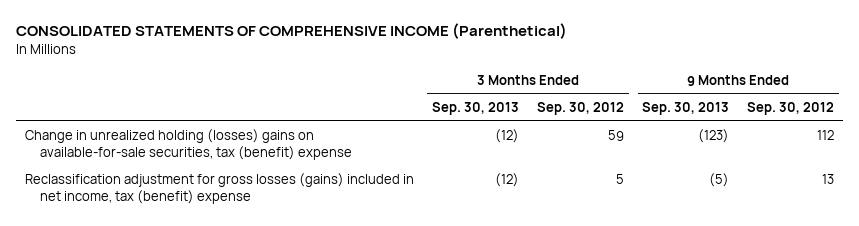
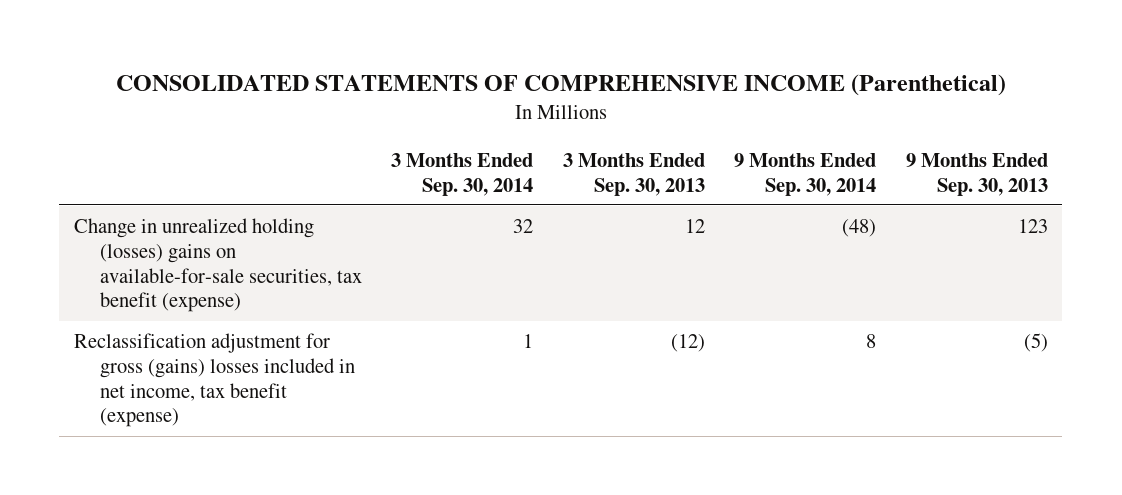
[537,102,625,116] Sep. 30, 2012 -> none
[747,102,835,116] Sep. 30, 2012 -> none
none -> [391,152,534,196] 3 Months Ended Sep. 30, 2014
none -> [734,152,877,196] 9 Months Ended Sep. 30, 2014
[24,129,352,161] Change in unrealized holding (losses) gains on available-for-sale securities, tax (benefit) expense -> [74,217,362,313] Change in unrealized holding (losses) gains on available-for-sale securities, tax benefit (expense)
[494,129,519,144] (12) -> [684,218,705,233] 12
[698,129,730,144] (123) -> [1017,218,1048,233] 123
[24,173,414,205] Reclassification adjustment for gross losses (gains) included in net income, tax (benefit) expense -> [74,332,355,428] Reclassification adjustment for gross (gains) losses included in net income, tax benefit (expense)

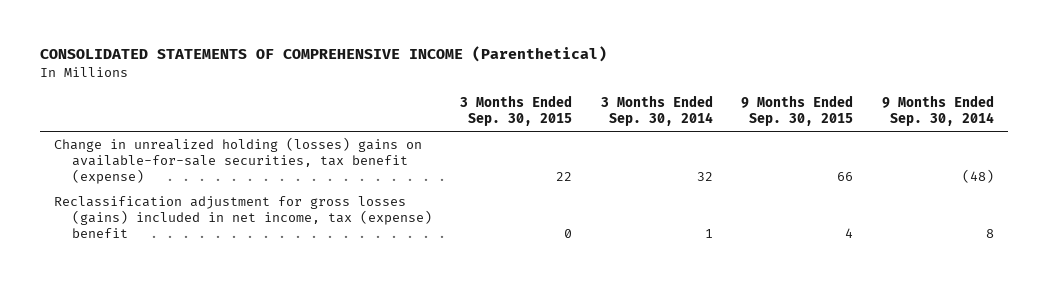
[562,152,705,196] 3 Months Ended Sep. 30, 2013 -> none
[905,152,1048,196] 9 Months Ended Sep. 30, 2013 -> none
none -> [460,94,573,126] 3 Months Ended Sep. 30, 2015
none -> [741,94,854,126] 9 Months Ended Sep. 30, 2015
[74,332,355,428] Reclassification adjustment for gross (gains) losses included in net income, tax benefit (expense) -> [53,196,432,238] Reclassification adjustment for gross losses (gains) included in net income, tax (expense) benefit

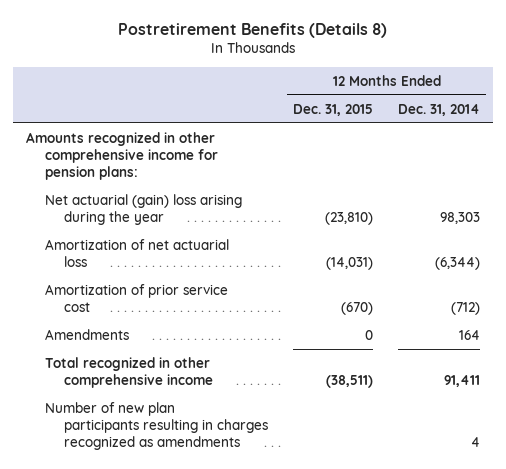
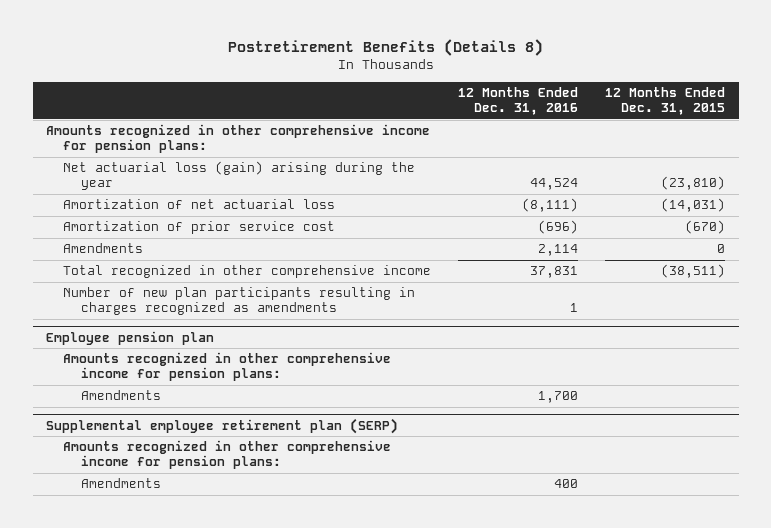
[398,103,481,116] Dec. 31, 2014 -> none
none -> [458,87,579,116] 12 Months Ended Dec. 31, 2016
[45,193,243,226] Net actuarial (gain) loss arising during the year -> [63,161,416,191] Net actuarial loss (gain) arising during the year
none -> [46,330,215,345] Employee pension plan
none -> [63,352,392,382] Amounts recognized in other comprehensive income for pension plans:
none -> [80,390,161,401] Amendments
none -> [46,417,399,434] Supplemental employee retirement plan (SERP)
none -> [63,440,392,470] Amounts recognized in other comprehensive income for pension plans:
none -> [80,478,161,489] Amendments

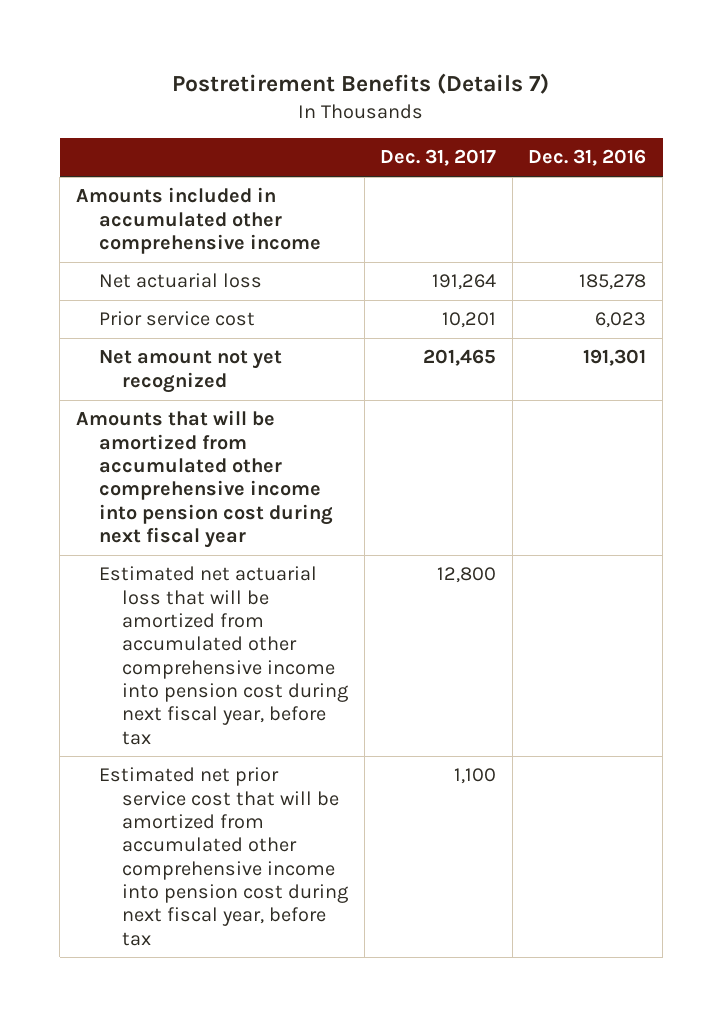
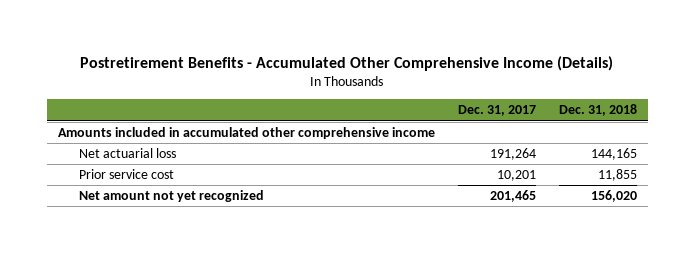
[172,72,550,94] Postretirement Benefits (Details 7) -> [80,55,614,71] Postretirement Benefits - Accumulated Other Comprehensive Income (Details)
[528,149,647,167] Dec. 31, 2016 -> none
none -> [558,104,637,117] Dec. 31, 2018
[75,410,333,548] Amounts that will be amortized from accumulated other comprehensive income into pension cost during next fiscal year -> none
[98,566,348,745] Estimated net actuarial loss that will be amortized from accumulated other comprehensive income into pension cost during next fiscal year, before tax -> none
[98,767,348,946] Estimated net prior service cost that will be amortized from accumulated other comprehensive income into pension cost during next fiscal year, before tax -> none

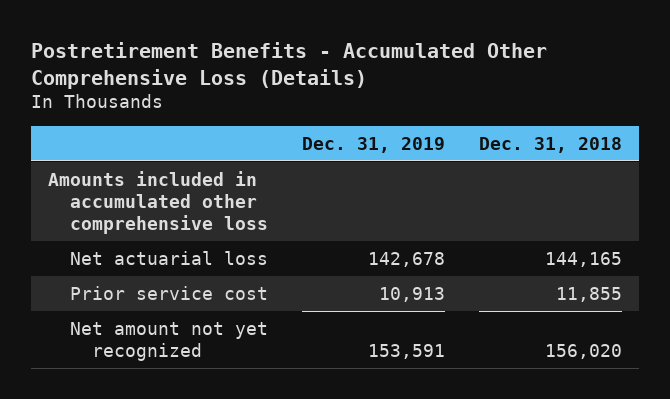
[80,55,614,71] Postretirement Benefits - Accumulated Other Comprehensive Income (Details) -> [31,42,548,89] Postretirement Benefits - Accumulated Other Comprehensive Loss (Details)
[457,105,536,117] Dec. 31, 2017 -> none
none -> [301,136,445,153] Dec. 31, 2019
[58,127,436,140] Amounts included in accumulated other comprehensive income -> [48,171,269,234] Amounts included in accumulated other comprehensive loss

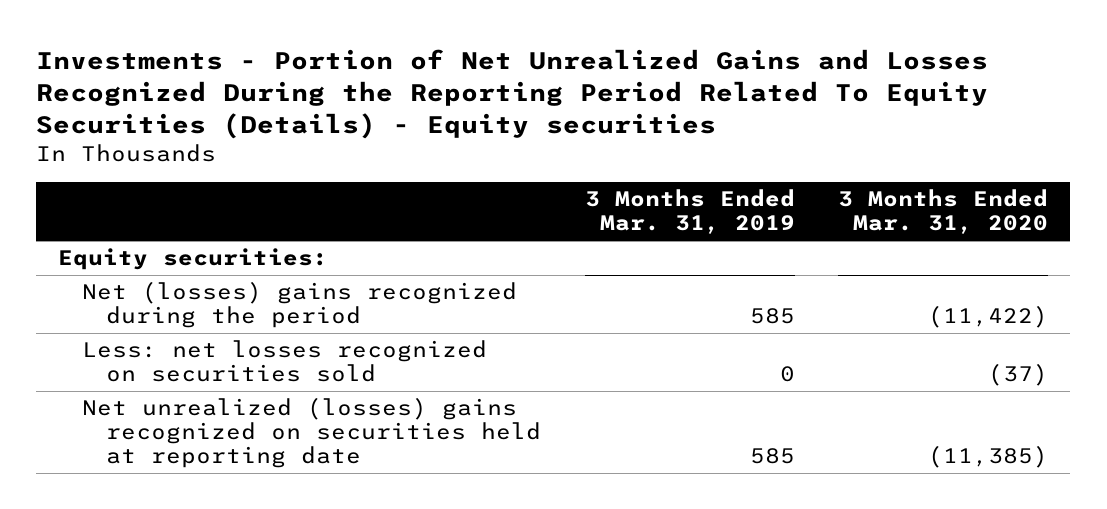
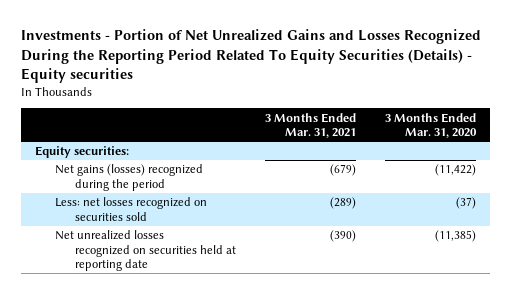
[584,189,795,235] 3 Months Ended Mar. 31, 2019 -> none
none -> [264,112,356,139] 3 Months Ended Mar. 31, 2021
[82,281,518,329] Net (losses) gains recognized during the period -> [55,164,204,191] Net gains (losses) recognized during the period
[82,397,541,469] Net unrealized (losses) gains recognized on securities held at reporting date -> [55,230,236,272] Net unrealized losses recognized on securities held at reporting date

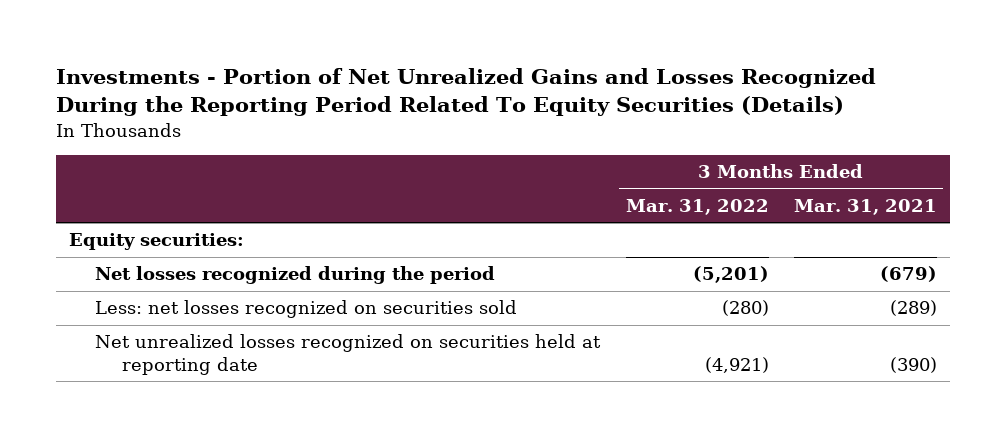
[20,29,481,84] Investments - Portion of Net Unrealized Gains and Losses Recognized During the Reporting Period Related To Equity Securities (Details) - Equity securities -> [56,68,877,117] Investments - Portion of Net Unrealized Gains and Losses Recognized During the Reporting Period Related To Equity Securities (Details)
[384,112,477,139] 3 Months Ended Mar. 31, 2020 -> none
none -> [625,198,769,215] Mar. 31, 2022
[55,164,204,191] Net gains (losses) recognized during the period -> [95,266,496,285] Net losses recognized during the period

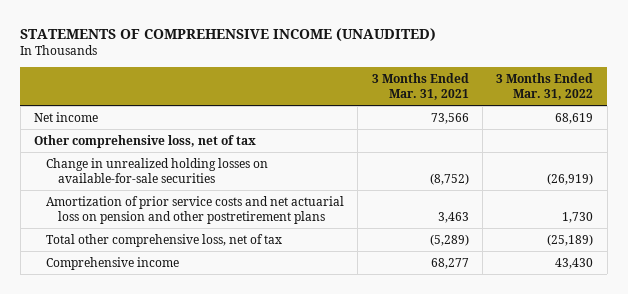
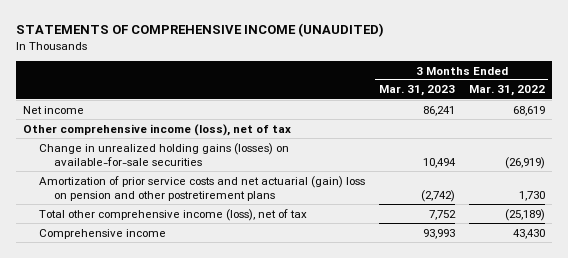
[371,73,469,101] 3 Months Ended Mar. 31, 2021 -> none
none -> [378,85,455,97] Mar. 31, 2023
[34,135,257,149] Other comprehensive loss, net of tax -> [23,123,292,136] Other comprehensive income (loss), net of tax
[46,158,269,183] Change in unrealized holding losses on available-for-sale securities -> [38,142,289,166] Change in unrealized holding gains (losses) on available-for-sale securities
[46,196,345,224] Amortization of prior service costs and net actuarial loss on pension and other postretirement plans -> [38,175,365,201] Amortization of prior service costs and net actuarial (gain) loss on pension and other postretirement plans
[46,234,283,248] Total other comprehensive loss, net of tax -> [38,208,307,221] Total other comprehensive income (loss), net of tax

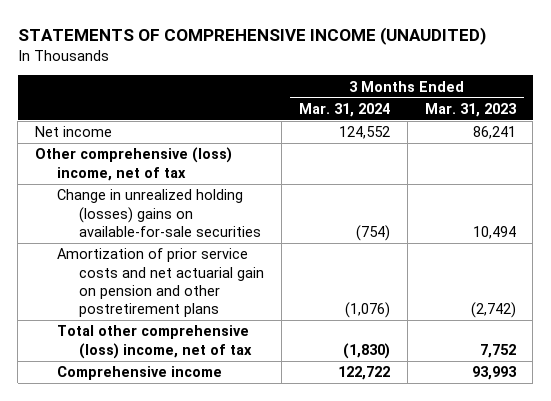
[468,85,545,97] Mar. 31, 2022 -> none
none -> [298,102,390,117] Mar. 31, 2024
[23,123,292,136] Other comprehensive income (loss), net of tax -> [35,147,233,181] Other comprehensive (loss) income, net of tax
[38,142,289,166] Change in unrealized holding gains (losses) on available-for-sale securities -> [57,189,261,237] Change in unrealized holding (losses) gains on available-for-sale securities
[38,175,365,201] Amortization of prior service costs and net actuarial (gain) loss on pension and other postretirement plans -> [57,248,264,317] Amortization of prior service costs and net actuarial gain on pension and other postretirement plans
[38,208,307,221] Total other comprehensive income (loss), net of tax -> [57,325,252,359] Total other comprehensive (loss) income, net of tax

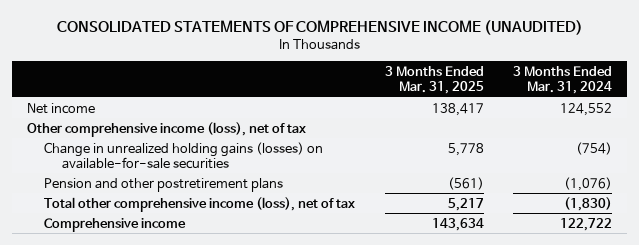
[17,26,486,45] STATEMENTS OF COMPREHENSIVE INCOME (UNAUDITED) -> [56,19,583,35] CONSOLIDATED STATEMENTS OF COMPREHENSIVE INCOME (UNAUDITED)
[424,102,517,117] Mar. 31, 2023 -> none
none -> [384,65,484,94] 3 Months Ended Mar. 31, 2025
[35,147,233,181] Other comprehensive (loss) income, net of tax -> [27,121,307,137] Other comprehensive income (loss), net of tax
[57,189,261,237] Change in unrealized holding (losses) gains on available-for-sale securities -> [44,141,324,169] Change in unrealized holding gains (losses) on available-for-sale securities
[57,248,264,317] Amortization of prior service costs and net actuarial gain on pension and other postretirement plans -> [44,177,284,192] Pension and other postretirement plans
[57,325,252,359] Total other comprehensive (loss) income, net of tax -> [44,196,356,212] Total other comprehensive income (loss), net of tax

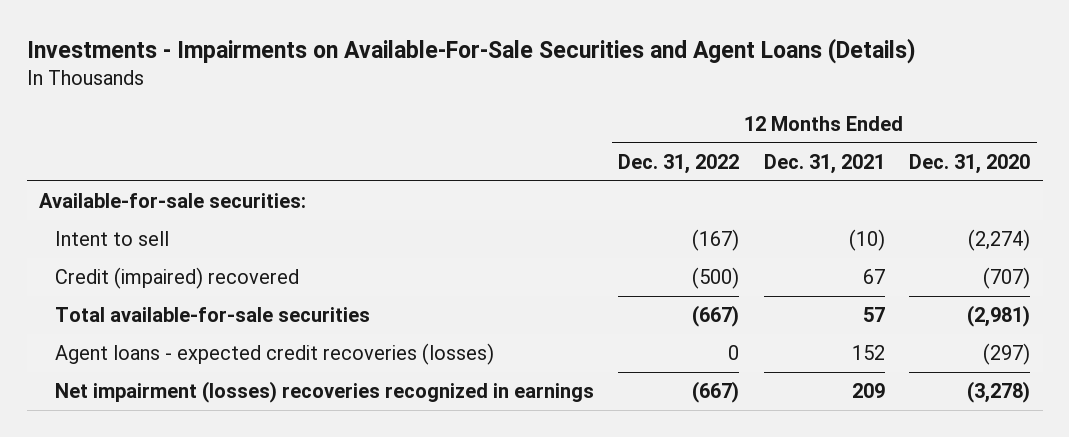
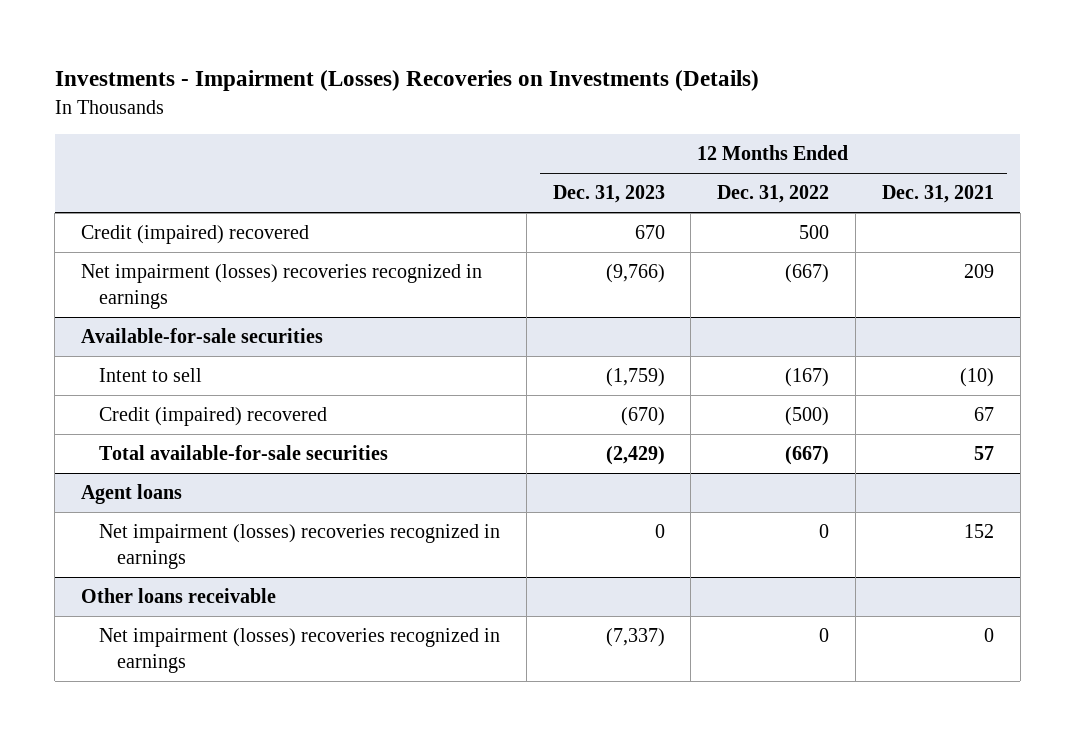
[26,37,916,64] Investments - Impairments on Available-For-Sale Securities and Agent Loans (Details) -> [54,70,759,92] Investments - Impairment (Losses) Recoveries on Investments (Details)
[909,153,1031,174] Dec. 31, 2020 -> none
none -> [552,185,665,204] Dec. 31, 2023
[38,193,306,209] Available-for-sale securities: -> none
none -> [81,225,310,245] Credit (impaired) recovered
[54,381,594,404] Net impairment (losses) recoveries recognized in earnings -> [81,264,483,309] Net impairment (losses) recoveries recognized in earnings
none -> [81,328,324,344] Available-for-sale securities
none -> [81,484,183,505] Agent loans
[54,343,494,366] Agent loans - expected credit recoveries (losses) -> [99,524,501,569] Net impairment (losses) recoveries recognized in earnings
none -> [81,588,277,604] Other loans receivable
none -> [99,628,501,673] Net impairment (losses) recoveries recognized in earnings

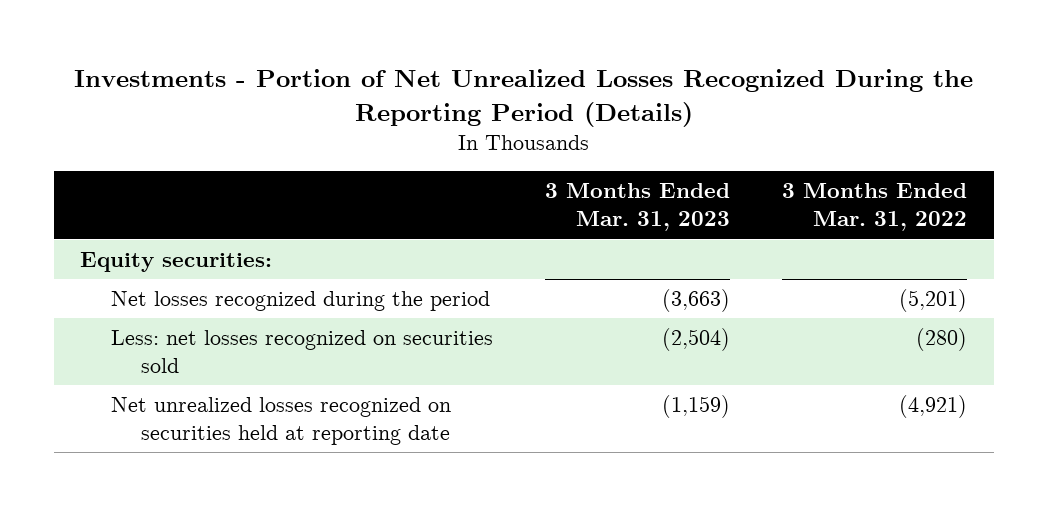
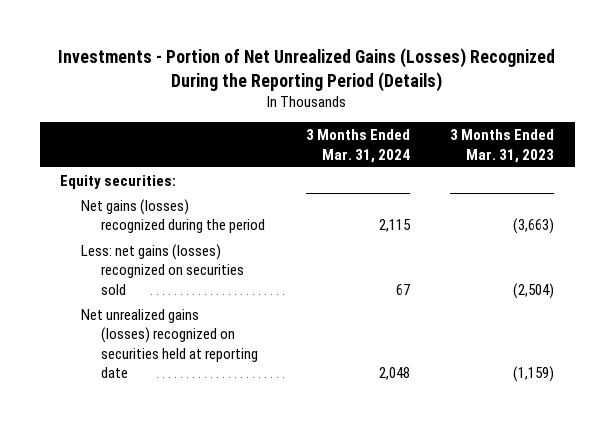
[73,69,973,127] Investments - Portion of Net Unrealized Losses Recognized During the Reporting Period (Details) -> [58,48,556,92] Investments - Portion of Net Unrealized Gains (Losses) Recognized During the Reporting Period (Details)
[782,183,968,232] 3 Months Ended Mar. 31, 2022 -> none
none -> [305,129,410,163] 3 Months Ended Mar. 31, 2024
[110,290,490,311] Net losses recognized during the period -> [80,199,266,234] Net gains (losses) recognized during the period
[110,329,493,373] Less: net losses recognized on securities sold -> [80,244,245,295] Less: net gains (losses) recognized on securities sold
[110,396,451,445] Net unrealized losses recognized on securities held at reporting date -> [80,309,259,378] Net unrealized gains (losses) recognized on securities held at reporting date

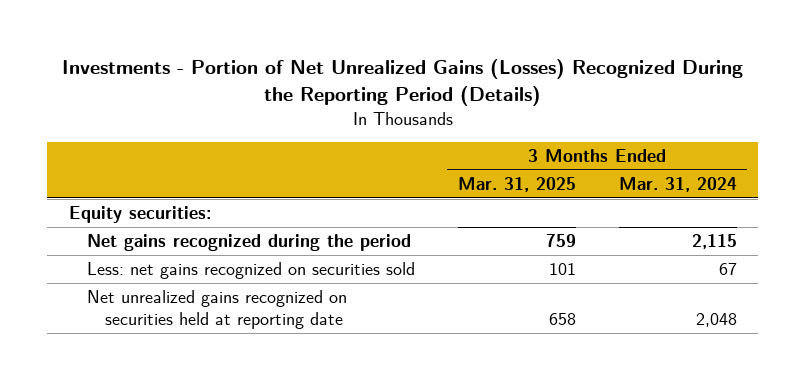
[450,129,555,163] 3 Months Ended Mar. 31, 2023 -> none
none -> [457,176,576,192] Mar. 31, 2025
[80,199,266,234] Net gains (losses) recognized during the period -> [86,233,411,251] Net gains recognized during the period
[80,244,245,295] Less: net gains (losses) recognized on securities sold -> [86,261,415,279] Less: net gains recognized on securities sold
[80,309,259,378] Net unrealized gains (losses) recognized on securities held at reporting date -> [86,289,347,329] Net unrealized gains recognized on securities held at reporting date

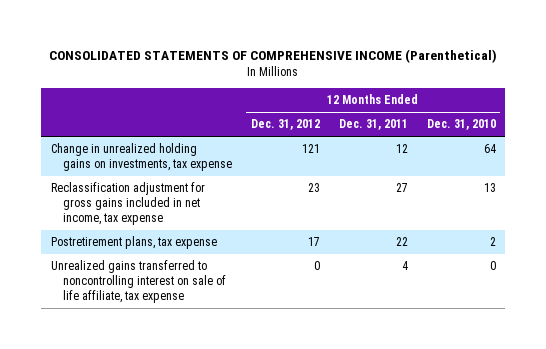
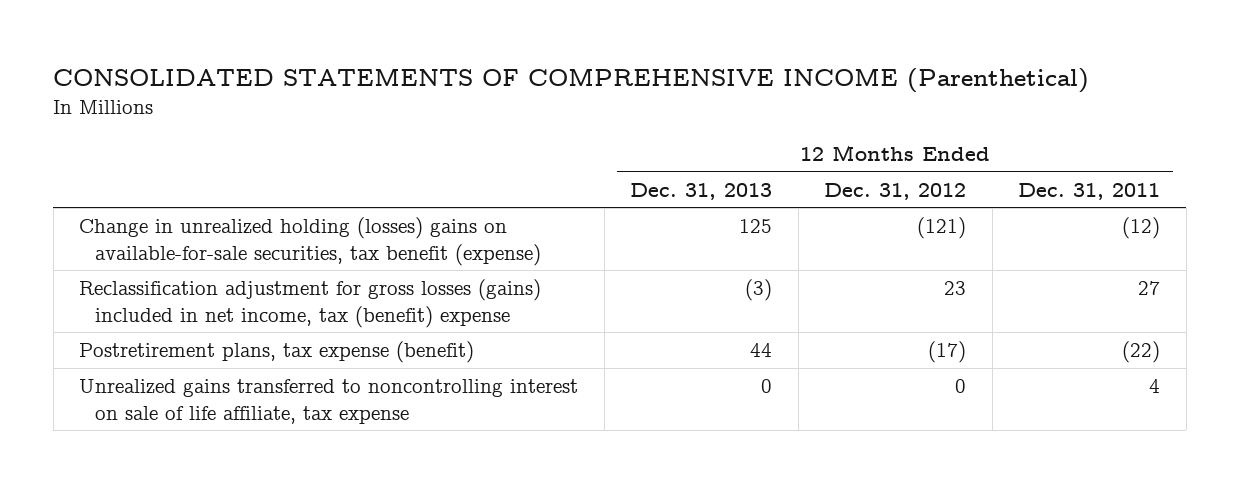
[426,119,496,131] Dec. 31, 2010 -> none
none -> [630,182,773,200] Dec. 31, 2013
[50,143,233,172] Change in unrealized holding gains on investments, tax expense -> [79,217,541,266] Change in unrealized holding (losses) gains on available-for-sale securities, tax benefit (expense)
[302,144,321,154] 121 -> [917,217,967,240] (121)
[395,144,408,154] 12 -> [1122,217,1161,240] (12)
[50,182,205,226] Reclassification adjustment for gross gains included in net income, tax expense -> [79,279,542,328] Reclassification adjustment for gross losses (gains) included in net income, tax (benefit) expense
[50,236,217,250] Postretirement plans, tax expense -> [79,341,475,364] Postretirement plans, tax expense (benefit)
[308,237,321,247] 17 -> [928,341,967,364] (17)
[395,237,408,247] 22 -> [1122,341,1161,364] (22)

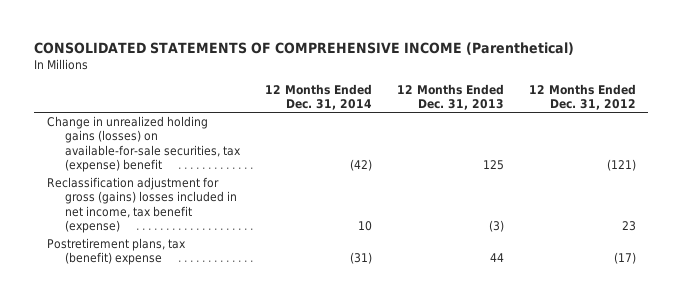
[1018,182,1161,200] Dec. 31, 2011 -> none
none -> [265,83,373,110] 12 Months Ended Dec. 31, 2014
[79,379,579,424] Unrealized gains transferred to noncontrolling interest on sale of life affiliate, tax expense -> none
[79,217,541,266] Change in unrealized holding (losses) gains on available-for-sale securities, tax benefit (expense) -> [46,116,242,173] Change in unrealized holding gains (losses) on available-for-sale securities, tax (expense) benefit
[79,279,542,328] Reclassification adjustment for gross losses (gains) included in net income, tax (benefit) expense -> [46,177,238,234] Reclassification adjustment for gross (gains) losses included in net income, tax benefit (expense)
[79,341,475,364] Postretirement plans, tax expense (benefit) -> [46,238,186,266] Postretirement plans, tax (benefit) expense

